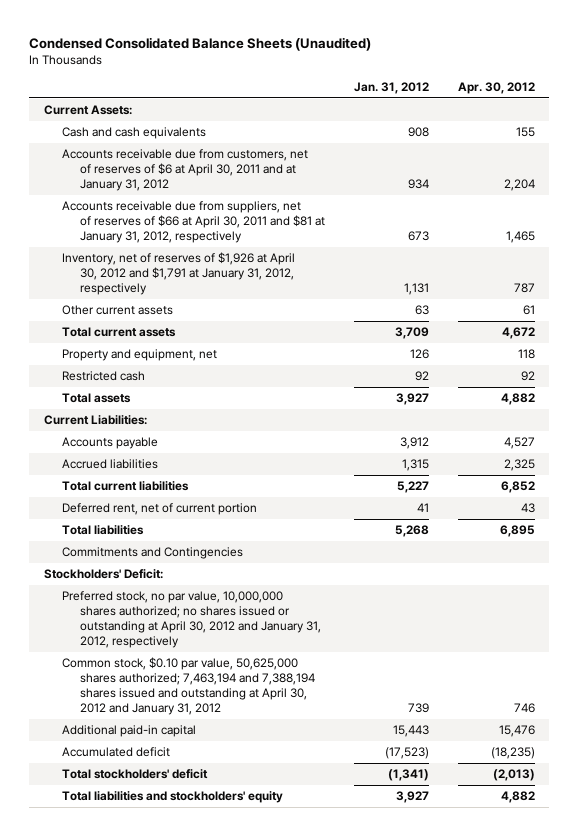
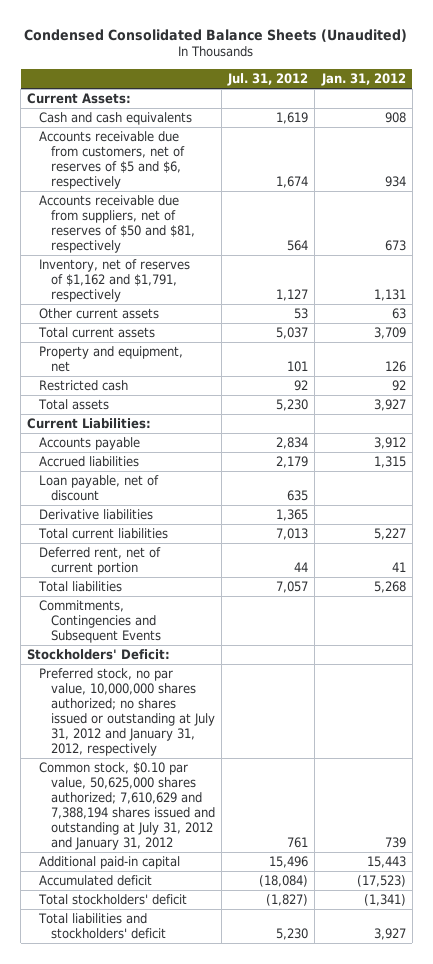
[457,81,535,94] Apr. 30, 2012 -> none
none -> [227,72,309,86] Jul. 31, 2012
[62,149,309,192] Accounts receivable due from customers, net of reserves of $6 at April 30, 2011 and at January 31, 2012 -> [39,131,186,189] Accounts receivable due from customers, net of reserves of $5 and $6, respectively
[62,201,326,244] Accounts receivable due from suppliers, net of reserves of $66 at April 30, 2011 and $81 at January 31, 2012, respectively -> [39,195,196,253] Accounts receivable due from suppliers, net of reserves of $50 and $81, respectively
[62,252,296,296] Inventory, net of reserves of $1,926 at April 30, 2012 and $1,791 at January 31, 2012, respectively -> [39,259,191,303] Inventory, net of reserves of $1,162 and $1,791, respectively
none -> [39,475,160,502] Loan payable, net of discount
none -> [39,509,154,521] Derivative liabilities
[62,547,244,560] Commitments and Contingencies -> [39,600,162,644] Commitments, Contingencies and Subsequent Events
[62,591,322,648] Preferred stock, no par value, 10,000,000 shares authorized; no shares issued or outstanding at April 30, 2012 and January 31, 2012, respectively -> [39,668,216,756] Preferred stock, no par value, 10,000,000 shares authorized; no shares issued or outstanding at July 31, 2012 and January 31, 2012, respectively
[62,657,316,715] Common stock, $0.10 par value, 50,625,000 shares authorized; 7,463,194 and 7,388,194 shares issued and outstanding at April 30, 2012 and January 31, 2012 -> [39,762,216,850] Common stock, $0.10 par value, 50,625,000 shares authorized; 7,610,629 and 7,388,194 shares issued and outstanding at July 31, 2012 and January 31, 2012
[62,791,284,804] Total liabilities and stockholders' equity -> [38,913,167,940] Total liabilities and stockholders' deficit

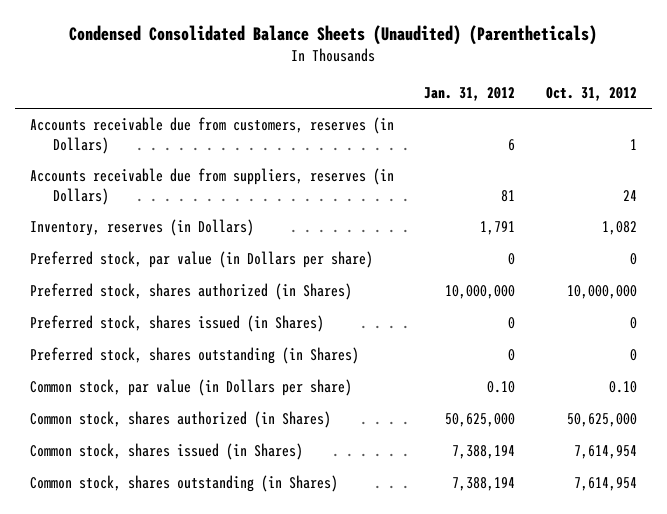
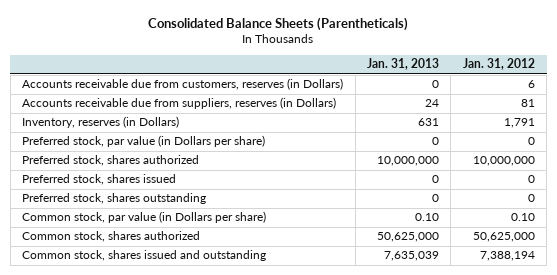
[69,24,598,45] Condensed Consolidated Balance Sheets (Unaudited) (Parentheticals) -> [148,16,409,31] Consolidated Balance Sheets (Parentheticals)
[545,86,637,101] Oct. 31, 2012 -> none
none -> [366,58,439,71] Jan. 31, 2013
[30,283,353,301] Preferred stock, shares authorized (in Shares) -> [22,155,200,167] Preferred stock, shares authorized
[30,315,325,333] Preferred stock, shares issued (in Shares) -> [22,174,177,186] Preferred stock, shares issued
[30,347,360,365] Preferred stock, shares outstanding (in Shares) -> [22,193,207,205] Preferred stock, shares outstanding
[30,475,339,493] Common stock, shares outstanding (in Shares) -> none
[30,411,332,429] Common stock, shares authorized (in Shares) -> [22,231,201,243] Common stock, shares authorized
[30,443,304,461] Common stock, shares issued (in Shares) -> [22,250,267,262] Common stock, shares issued and outstanding

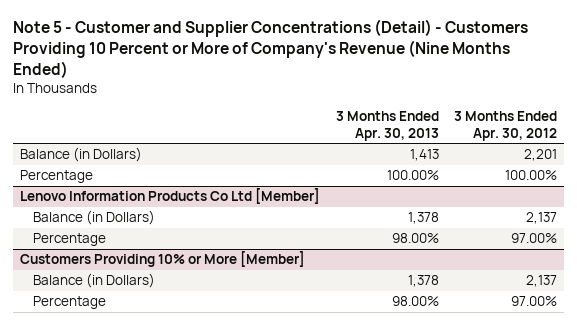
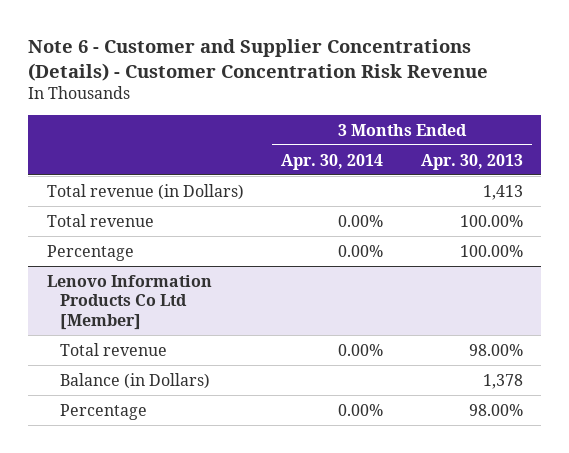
[12,19,528,78] Note 5 - Customer and Supplier Concentrations (Detail) - Customers Providing 10 Percent or More of Company's Revenue (Nine Months Ended) -> [28,38,489,81] Note 6 - Customer and Supplier Concentrations (Details) - Customer Concentration Risk Revenue
[453,111,557,141] 3 Months Ended Apr. 30, 2012 -> none
none -> [281,153,384,170] Apr. 30, 2014
[20,147,143,163] Balance (in Dollars) -> [46,183,244,200] Total revenue (in Dollars)
none -> [46,213,154,227] Total revenue
[32,210,155,226] Balance (in Dollars) -> none
[20,251,306,268] Customers Providing 10% or More [Member] -> none
[32,233,106,247] Percentage -> [59,342,167,356] Total revenue

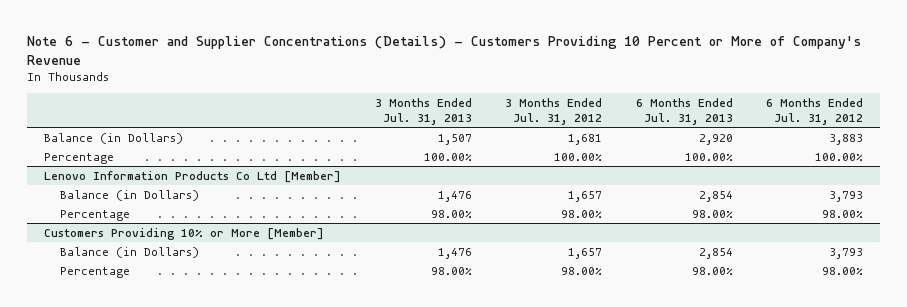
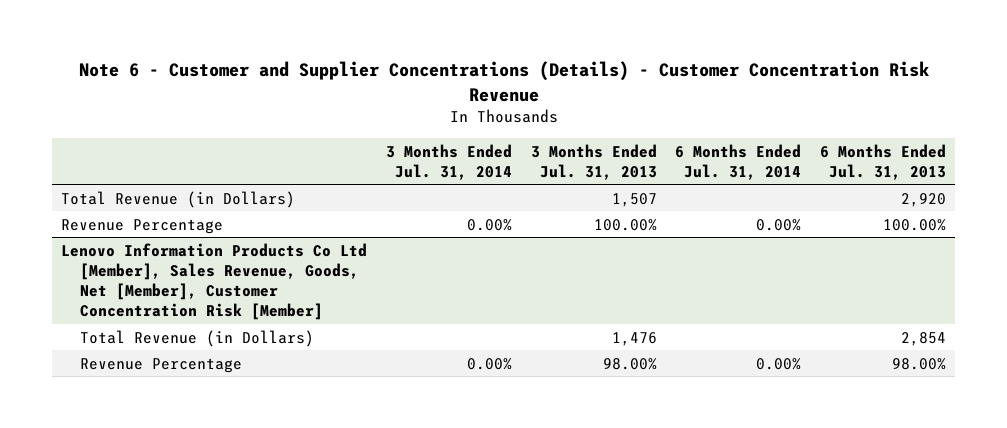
[27,35,862,65] Note 6 - Customer and Supplier Concentrations (Details) - Customers Providing 10 Percent or More of Company's Revenue -> [78,61,929,102] Note 6 - Customer and Supplier Concentrations (Details) - Customer Concentration Risk Revenue
[505,97,603,125] 3 Months Ended Jul. 31, 2012 -> none
[766,97,864,125] 6 Months Ended Jul. 31, 2012 -> none
none -> [385,143,512,180] 3 Months Ended Jul. 31, 2014
none -> [675,143,802,180] 6 Months Ended Jul. 31, 2014
[44,170,342,183] Lenovo Information Products Co Ltd [Member] -> none
[44,227,325,240] Customers Providing 10% or More [Member] -> none
[59,246,199,258] Balance (in Dollars) -> none
[59,266,130,278] Percentage -> none
[44,132,184,144] Balance (in Dollars) -> [61,190,296,208] Total Revenue (in Dollars)
[44,152,115,164] Percentage -> [61,218,224,234] Revenue Percentage
none -> [61,242,368,320] Lenovo Information Products Co Ltd [Member], Sales Revenue, Goods, Net [Member], Customer Concentration Risk [Member]
[59,189,199,201] Balance (in Dollars) -> [79,329,314,347] Total Revenue (in Dollars)
[59,209,130,221] Percentage -> [79,357,242,373] Revenue Percentage

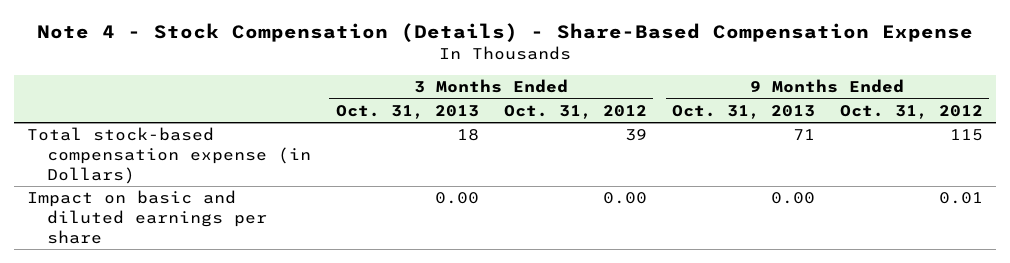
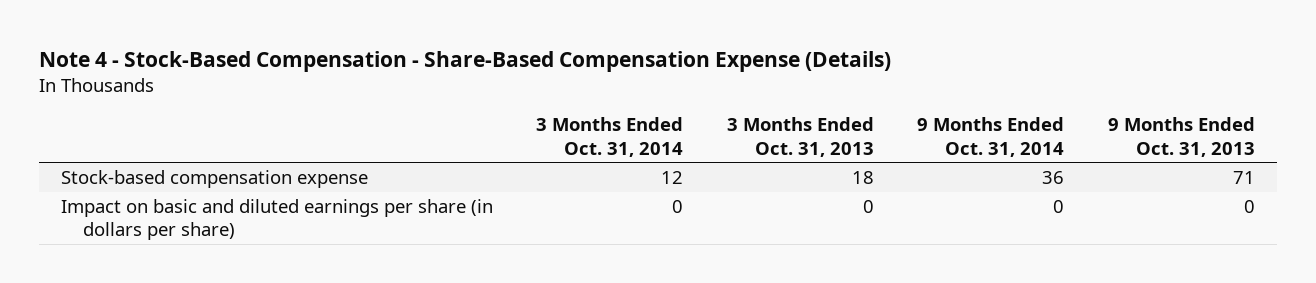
[36,23,973,43] Note 4 - Stock Compensation (Details) - Share-Based Compensation Expense -> [38,51,891,73] Note 4 - Stock-Based Compensation - Share-Based Compensation Expense (Details)
[503,104,647,119] Oct. 31, 2012 -> none
[840,104,984,119] Oct. 31, 2012 -> none
none -> [536,117,684,157] 3 Months Ended Oct. 31, 2014
none -> [917,117,1065,157] 9 Months Ended Oct. 31, 2014
[26,127,311,184] Total stock-based compensation expense (in Dollars) -> [60,170,368,189] Stock-based compensation expense
[26,190,267,244] Impact on basic and diluted earnings per share -> [60,199,493,241] Impact on basic and diluted earnings per share (in dollars per share)
[434,192,479,205] 0.00 -> [862,200,874,214] 0
[770,192,815,205] 0.00 -> [1244,200,1256,214] 0

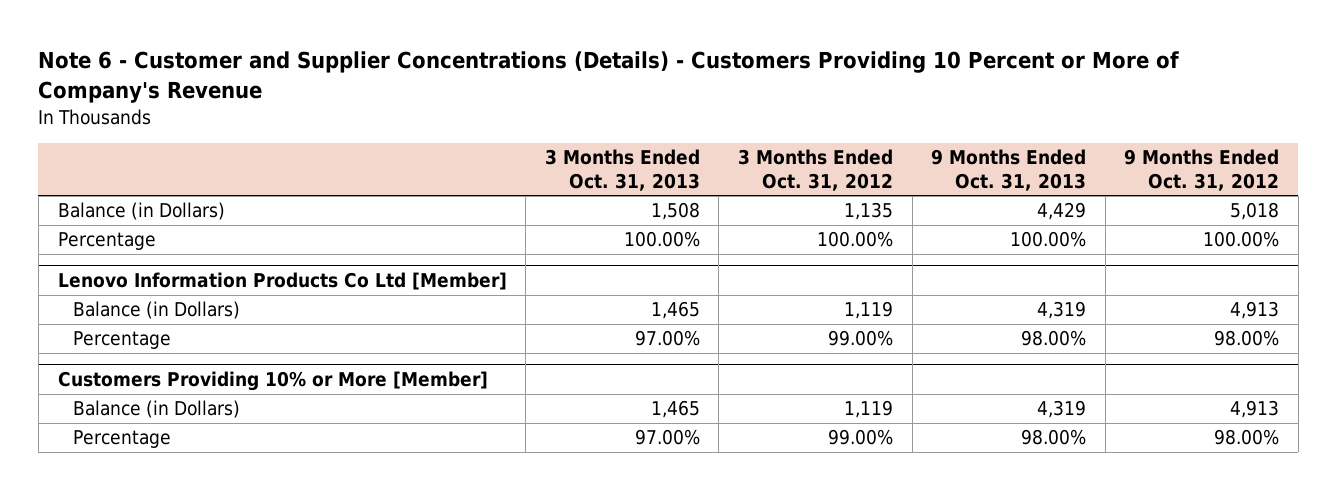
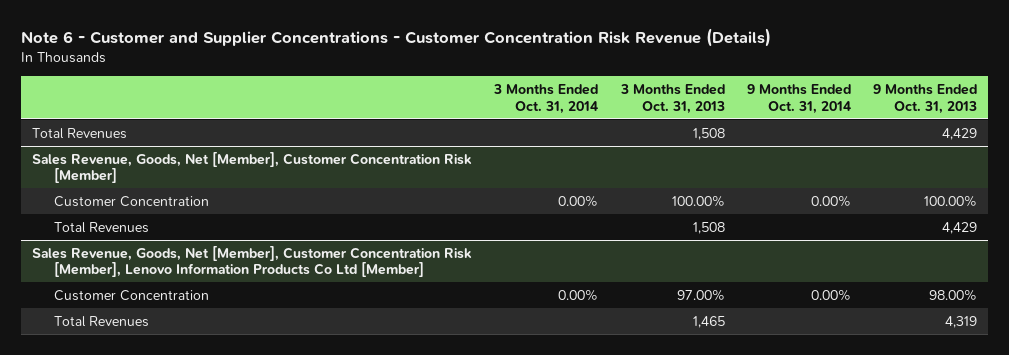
[38,51,1180,103] Note 6 - Customer and Supplier Concentrations (Details) - Customers Providing 10 Percent or More of Company's Revenue -> [21,28,772,48] Note 6 - Customer and Supplier Concentrations - Customer Concentration Risk Revenue (Details)
[737,149,893,191] 3 Months Ended Oct. 31, 2012 -> none
[1124,149,1280,191] 9 Months Ended Oct. 31, 2012 -> none
none -> [493,83,599,114] 3 Months Ended Oct. 31, 2014
none -> [746,83,851,114] 9 Months Ended Oct. 31, 2014
[57,272,507,291] Lenovo Information Products Co Ltd [Member] -> none
[72,301,240,320] Balance (in Dollars) -> none
[57,371,488,392] Customers Providing 10% or More [Member] -> none
[72,430,171,449] Percentage -> none
[57,202,225,221] Balance (in Dollars) -> [32,127,128,139] Total Revenues
none -> [32,151,473,184] Sales Revenue, Goods, Net [Member], Customer Concentration Risk [Member]
[57,232,156,251] Percentage -> [53,195,209,207] Customer Concentration
none -> [53,221,149,233] Total Revenues
none -> [32,245,473,278] Sales Revenue, Goods, Net [Member], Customer Concentration Risk [Member], Lenovo Information Products Co Ltd [Member]
[72,331,171,350] Percentage -> [53,289,209,301] Customer Concentration
[72,400,240,419] Balance (in Dollars) -> [53,315,149,327] Total Revenues

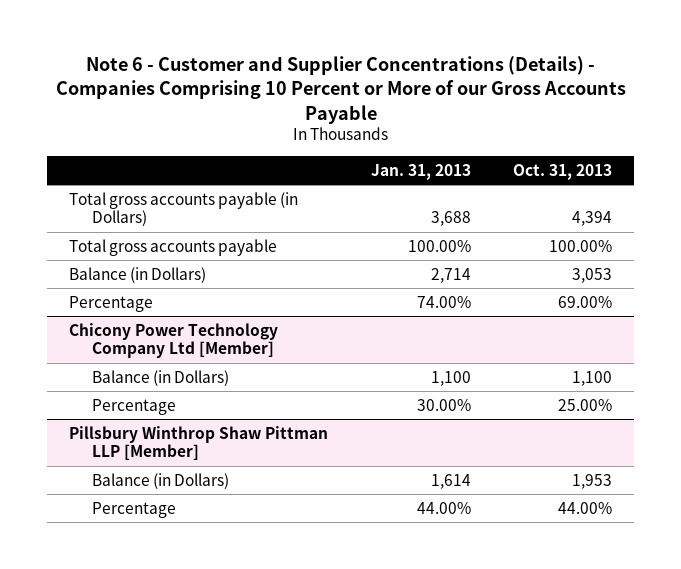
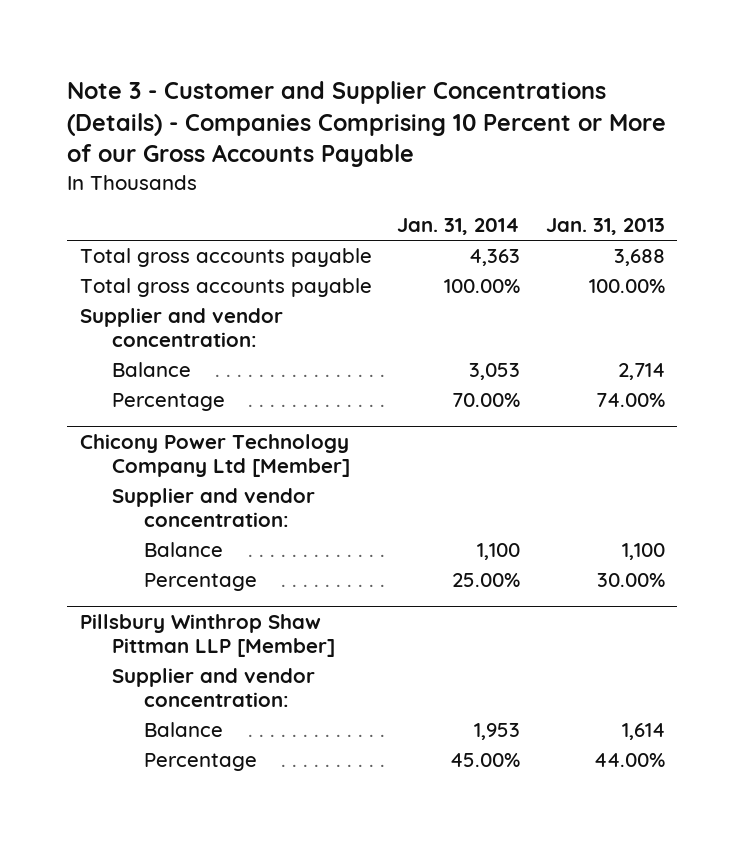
[55,56,626,124] Note 6 - Customer and Supplier Concentrations (Details) - Companies Comprising 10 Percent or More of our Gross Accounts Payable -> [67,80,667,168] Note 3 - Customer and Supplier Concentrations (Details) - Companies Comprising 10 Percent or More of our Gross Accounts Payable
[513,163,613,180] Oct. 31, 2013 -> none
none -> [397,218,521,236] Jan. 31, 2014
[68,191,298,227] Total gross accounts payable (in Dollars) -> [79,248,372,268] Total gross accounts payable
none -> [79,308,283,348] Supplier and vendor concentration:
[68,266,206,283] Balance (in Dollars) -> [111,362,191,378] Balance
none -> [111,488,315,528] Supplier and vendor concentration:
[92,369,230,386] Balance (in Dollars) -> [144,542,224,558] Balance
none -> [111,668,315,708] Supplier and vendor concentration:
[92,472,230,489] Balance (in Dollars) -> [144,722,224,738] Balance

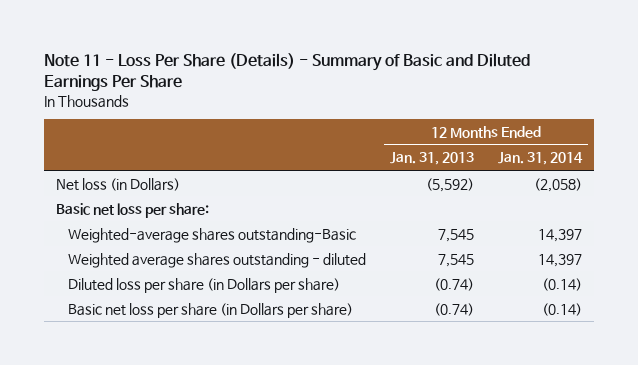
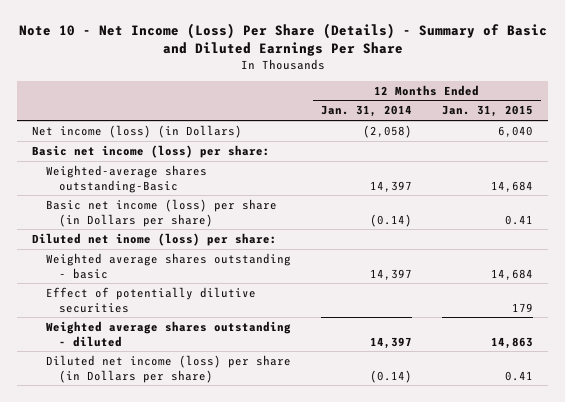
[44,52,531,91] Note 11 - Loss Per Share (Details) - Summary of Basic and Diluted Earnings Per Share -> [18,23,547,57] Note 10 - Net Income (Loss) Per Share (Details) - Summary of Basic and Diluted Earnings Per Share
[390,152,475,166] Jan. 31, 2013 -> none
none -> [442,105,534,118] Jan. 31, 2015
[56,177,181,191] Net loss (in Dollars) -> [32,124,243,138] Net income (loss) (in Dollars)
[56,202,210,218] Basic net loss per share: -> [32,144,271,158] Basic net income (loss) per share:
none -> [45,198,277,227] Basic net income (loss) per share (in Dollars per share)
none -> [32,232,278,246] Diluted net inome (loss) per share:
none -> [45,252,291,279] Weighted average shares outstanding - basic
none -> [45,286,256,313] Effect of potentially dilutive securities
[68,302,354,318] Basic net loss per share (in Dollars per share) -> none
[68,277,341,293] Diluted loss per share (in Dollars per share) -> [45,354,291,383] Diluted net income (loss) per share (in Dollars per share)

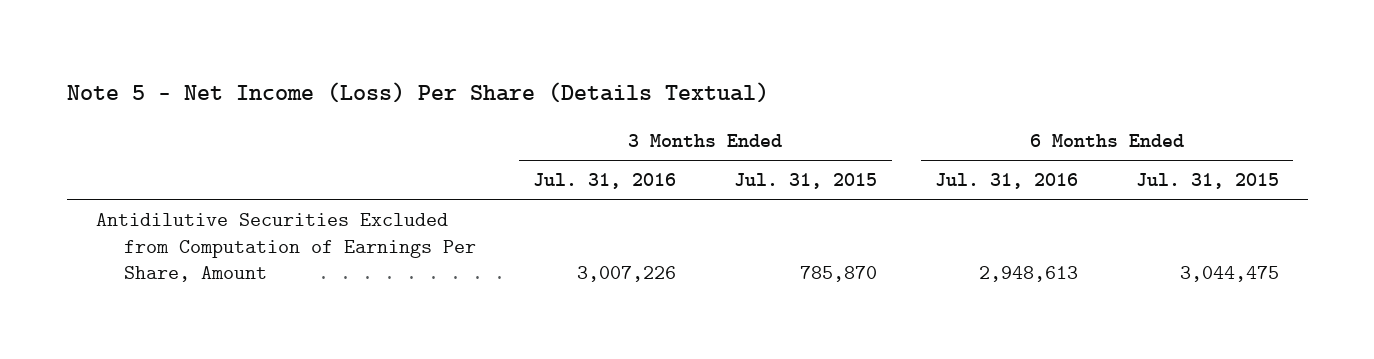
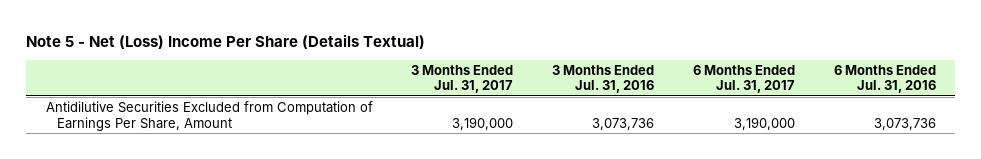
[66,81,769,103] Note 5 - Net Income (Loss) Per Share (Details Textual) -> [26,33,426,49] Note 5 - Net (Loss) Income Per Share (Details Textual)
[734,173,878,190] Jul. 31, 2015 -> none
[1135,173,1279,190] Jul. 31, 2015 -> none
none -> [411,64,514,94] 3 Months Ended Jul. 31, 2017
none -> [693,64,796,94] 6 Months Ended Jul. 31, 2017
[577,266,677,283] 3,007,226 -> [592,117,655,130] 3,073,736
[978,266,1078,283] 2,948,613 -> [873,117,936,130] 3,073,736

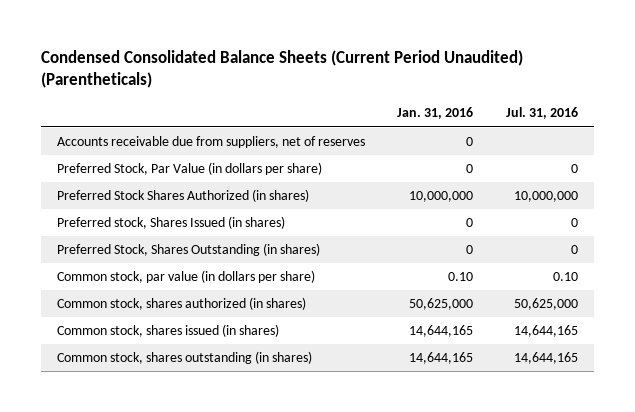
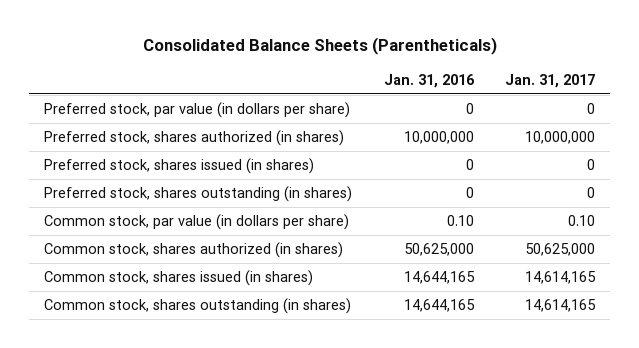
[40,49,523,88] Condensed Consolidated Balance Sheets (Current Period Unaudited) (Parentheticals) -> [142,37,497,56] Consolidated Balance Sheets (Parentheticals)
[505,107,578,120] Jul. 31, 2016 -> none
none -> [504,73,595,88] Jan. 31, 2017
[57,136,366,149] Accounts receivable due from suppliers, net of reserves -> none
[57,162,323,176] Preferred Stock, Par Value (in dollars per share) -> [44,102,351,119] Preferred stock, par value (in dollars per share)
[57,189,310,203] Preferred Stock Shares Authorized (in shares) -> [44,130,345,147] Preferred stock, shares authorized (in shares)
[57,216,286,230] Preferred stock, Shares Issued (in shares) -> [44,158,315,175] Preferred stock, shares issued (in shares)
[57,243,321,257] Preferred Stock, Shares Outstanding (in shares) -> [44,186,353,203] Preferred stock, shares outstanding (in shares)

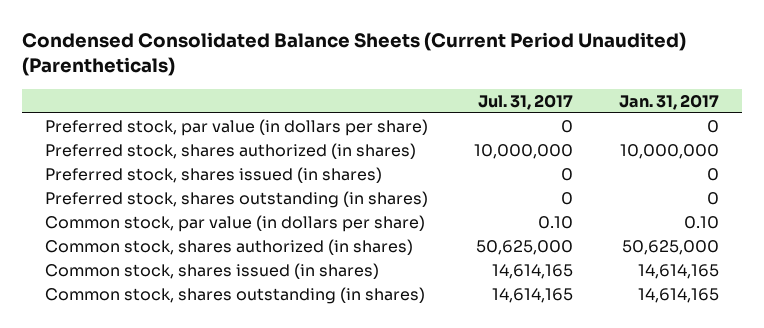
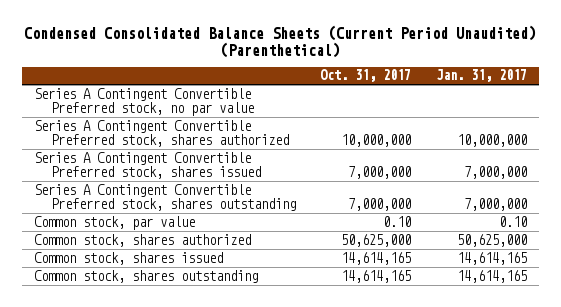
[22,32,687,77] Condensed Consolidated Balance Sheets (Current Period Unaudited) (Parentheticals) -> [24,24,537,58] Condensed Consolidated Balance Sheets (Current Period Unaudited) (Parenthetical)
[477,93,573,110] Jul. 31, 2017 -> none
none -> [320,69,412,83] Oct. 31, 2017
[45,118,429,136] Preferred stock, par value (in dollars per share) -> none
none -> [33,87,254,117] Series A Contingent Convertible Preferred stock, no par value
[45,142,417,159] Preferred stock, shares authorized (in shares) -> [33,119,289,148] Series A Contingent Convertible Preferred stock, shares authorized
[45,166,383,183] Preferred stock, shares issued (in shares) -> [33,151,261,180] Series A Contingent Convertible Preferred stock, shares issued
[706,167,719,181] 0 -> [463,166,527,180] 7,000,000
[45,190,429,208] Preferred stock, shares outstanding (in shares) -> [33,183,296,212] Series A Contingent Convertible Preferred stock, shares outstanding
[706,191,719,205] 0 -> [463,198,527,212] 7,000,000
[45,214,426,232] Common stock, par value (in dollars per share) -> [33,215,195,230] Common stock, par value
[45,238,414,255] Common stock, shares authorized (in shares) -> [33,233,251,247] Common stock, shares authorized
[45,262,380,279] Common stock, shares issued (in shares) -> [33,251,223,265] Common stock, shares issued
[45,286,426,304] Common stock, shares outstanding (in shares) -> [33,269,258,283] Common stock, shares outstanding

